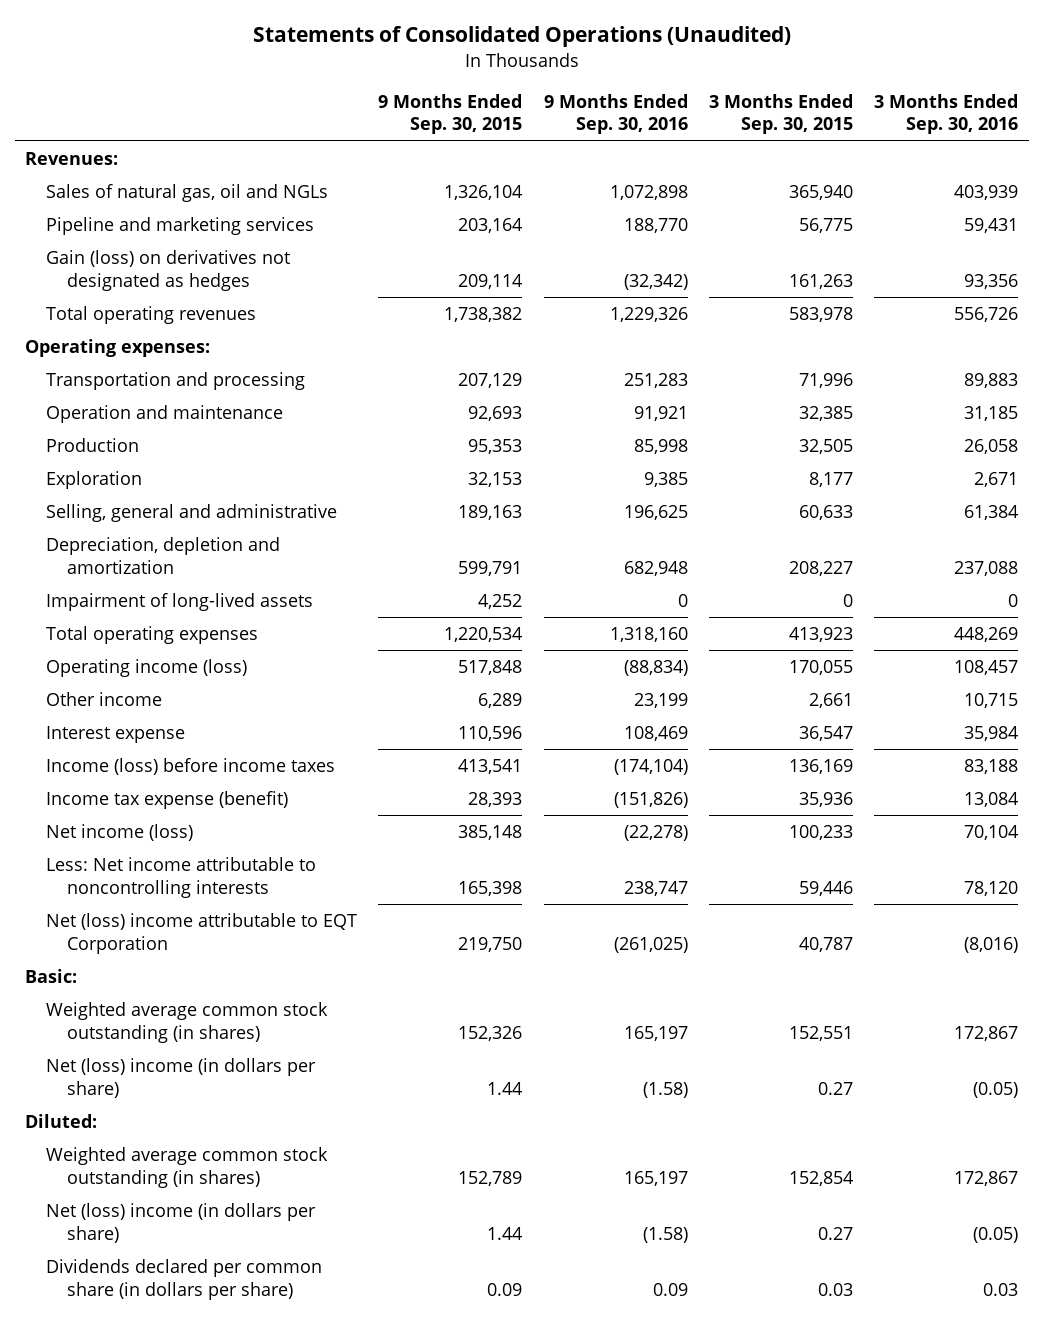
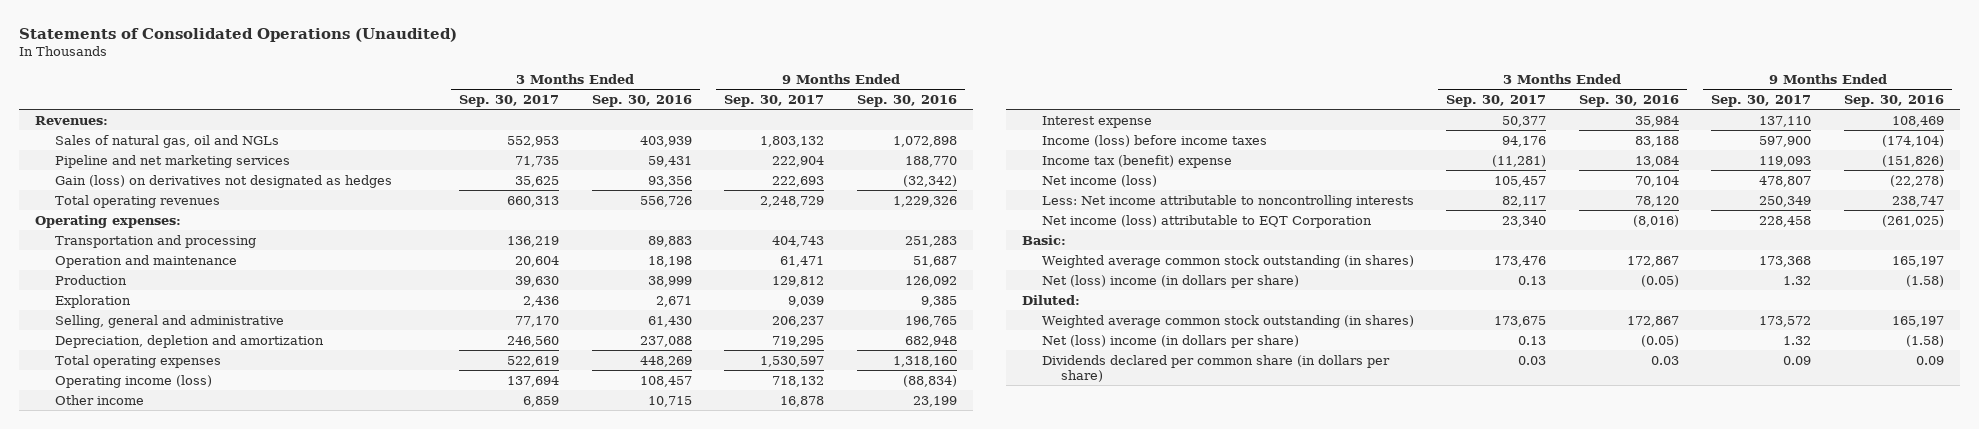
[378,93,523,135] 9 Months Ended Sep. 30, 2015 -> none
[708,93,853,135] 3 Months Ended Sep. 30, 2015 -> none
none -> [459,94,560,107] Sep. 30, 2017
none -> [724,94,825,107] Sep. 30, 2017
[45,216,314,235] Pipeline and marketing services -> [54,154,290,168] Pipeline and net marketing services
[633,405,688,421] 91,921 -> [912,255,957,267] 51,687
[964,405,1019,421] 31,185 -> [647,255,692,267] 18,198
[633,438,688,454] 85,998 -> [904,275,957,287] 126,092
[964,438,1019,454] 26,058 -> [647,275,692,287] 38,999
[623,504,688,520] 196,625 -> [904,315,957,327] 196,765
[964,504,1019,520] 61,384 -> [647,315,692,327] 61,430
[45,592,313,611] Impairment of long-lived assets -> none
[45,790,288,809] Income tax expense (benefit) -> [1041,154,1232,168] Income tax (benefit) expense
[45,912,357,954] Net (loss) income attributable to EQT Corporation -> [1041,214,1372,228] Net income (loss) attributable to EQT Corporation

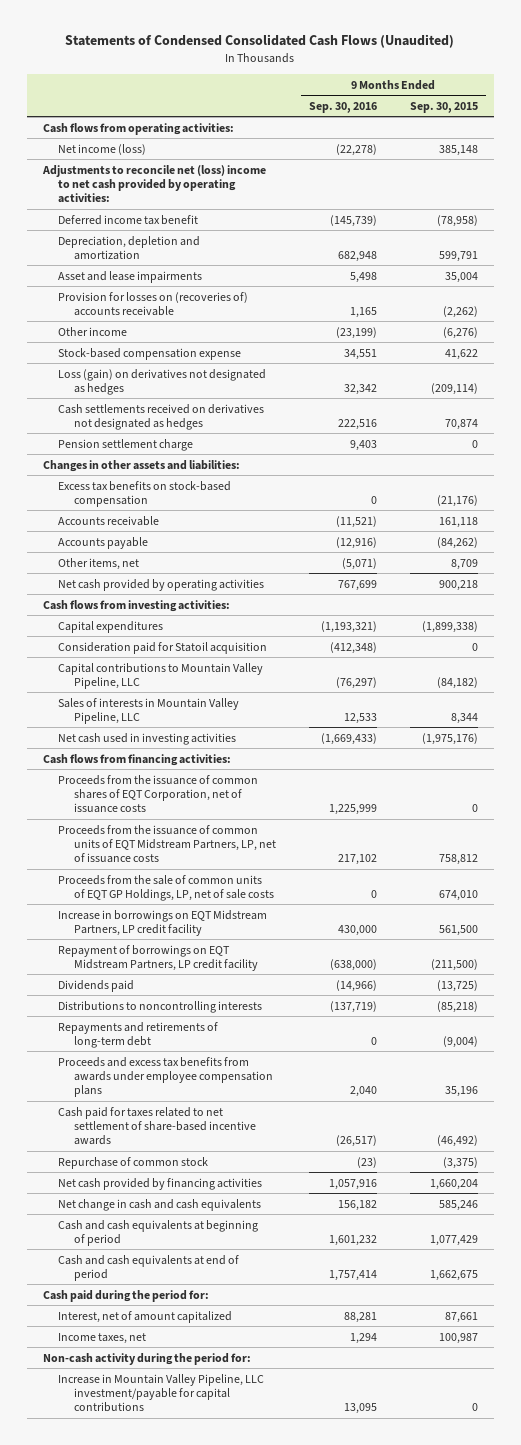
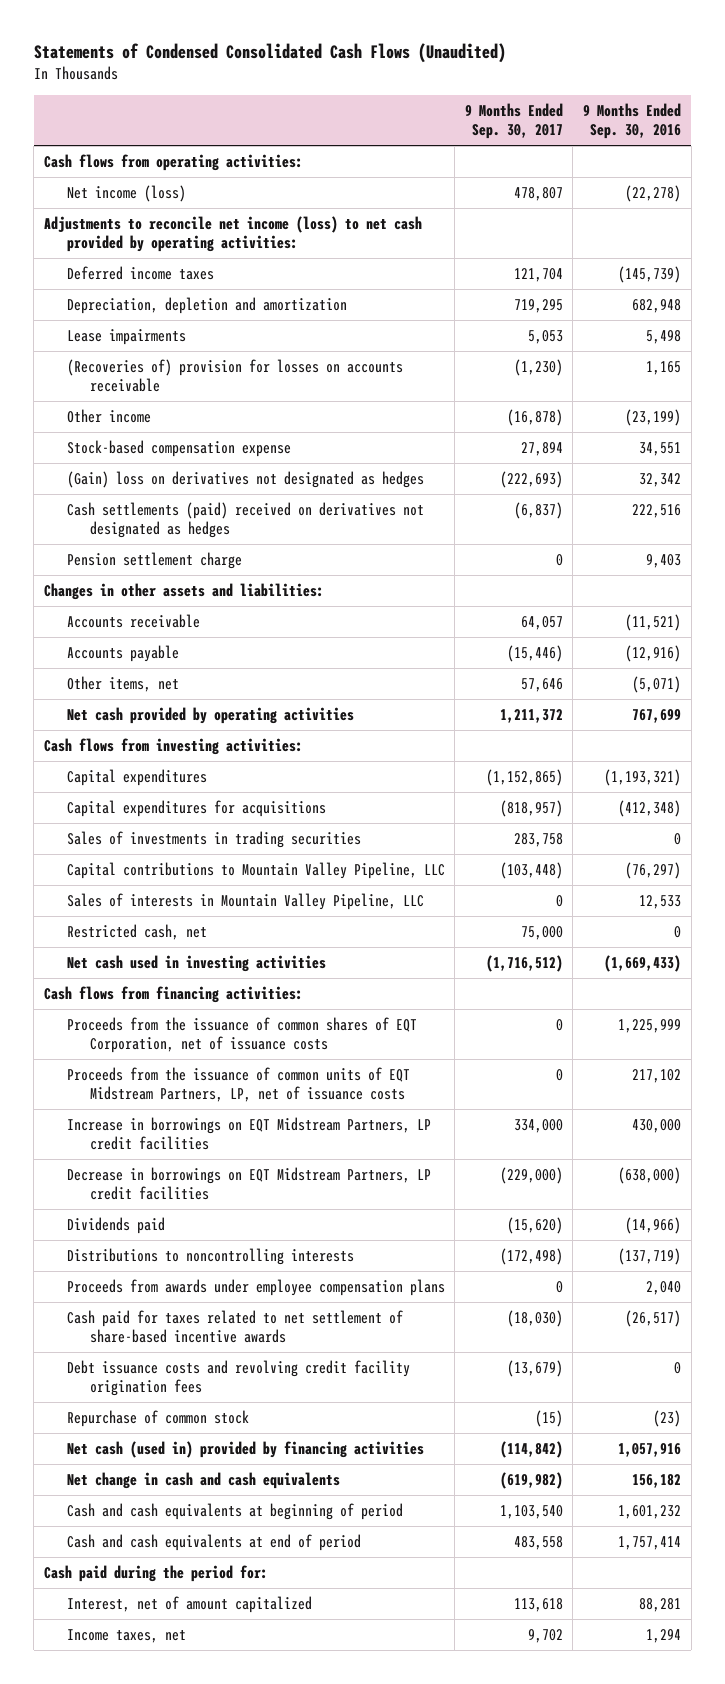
[409,101,478,113] Sep. 30, 2015 -> none
none -> [464,102,563,140] 9 Months Ended Sep. 30, 2017
[42,164,267,204] Adjustments to reconcile net (loss) income to net cash provided by operating activities: -> [43,215,422,253] Adjustments to reconcile net income (loss) to net cash provided by operating activities:
[58,214,199,225] Deferred income tax benefit -> [66,265,214,280] Deferred income taxes
[58,270,203,283] Asset and lease impairments -> [66,328,186,345] Lease impairments
[58,291,249,316] Provision for losses on (recoveries of) accounts receivable -> [66,358,403,393] (Recoveries of) provision for losses on accounts receivable
[58,368,267,395] Loss (gain) on derivatives not designated as hedges -> [66,470,424,488] (Gain) loss on derivatives not designated as hedges
[58,403,265,430] Cash settlements received on derivatives not designated as hedges -> [66,501,424,539] Cash settlements (paid) received on derivatives not designated as hedges
[58,480,232,507] Excess tax benefits on stock-based compensation -> none
[58,641,268,654] Consideration paid for Statoil acquisition -> [66,799,326,817] Capital expenditures for acquisitions
none -> [66,830,361,848] Sales of investments in trading securities
none -> [66,923,207,940] Restricted cash, net
[58,874,274,901] Proceeds from the sale of common units of EQT GP Holdings, LP, net of sale costs -> none
[58,909,268,936] Increase in borrowings on EQT Midstream Partners, LP credit facility -> [66,1116,431,1151] Increase in borrowings on EQT Midstream Partners, LP credit facilities
[58,944,258,971] Repayment of borrowings on EQT Midstream Partners, LP credit facility -> [66,1166,431,1201] Decrease in borrowings on EQT Midstream Partners, LP credit facilities
[58,1021,219,1048] Repayments and retirements of long-term debt -> none
[58,1056,273,1098] Proceeds and excess tax benefits from awards under employee compensation plans -> [66,1278,445,1296] Proceeds from awards under employee compensation plans
none -> [66,1359,410,1397] Debt issuance costs and revolving credit facility origination fees
[58,1177,263,1190] Net cash provided by financing activities -> [66,1440,424,1458] Net cash (used in) provided by financing activities
[43,1352,252,1365] Non-cash activity during the period for: -> none
[58,1373,265,1413] Increase in Mountain Valley Pipeline, LLC investment/payable for capital contributions -> none

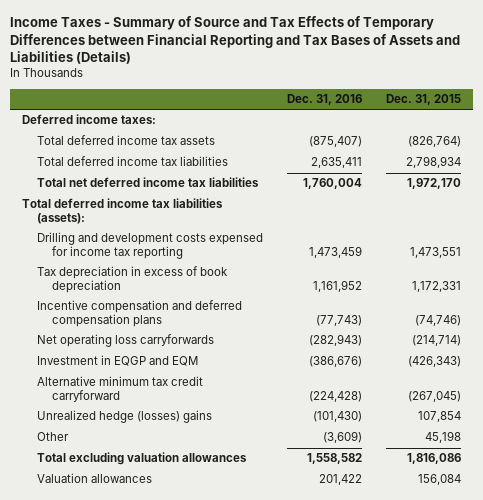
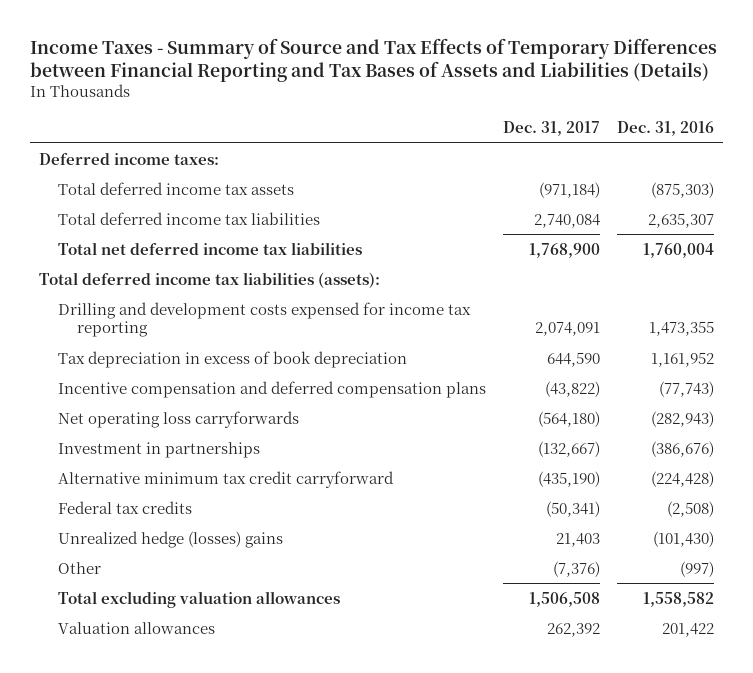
[385,94,461,106] Dec. 31, 2015 -> none
none -> [503,121,601,137] Dec. 31, 2017
[308,136,362,148] (875,407) -> [651,181,715,198] (875,303)
[310,157,362,169] 2,635,411 -> [648,212,715,228] 2,635,307
[308,246,362,259] 1,473,459 -> [649,321,715,337] 1,473,355
[36,355,198,367] Investment in EQGP and EQM -> [58,441,261,458] Investment in partnerships
none -> [58,500,193,514] Federal tax credits
[322,431,362,444] (3,609) -> [680,560,715,577] (997)

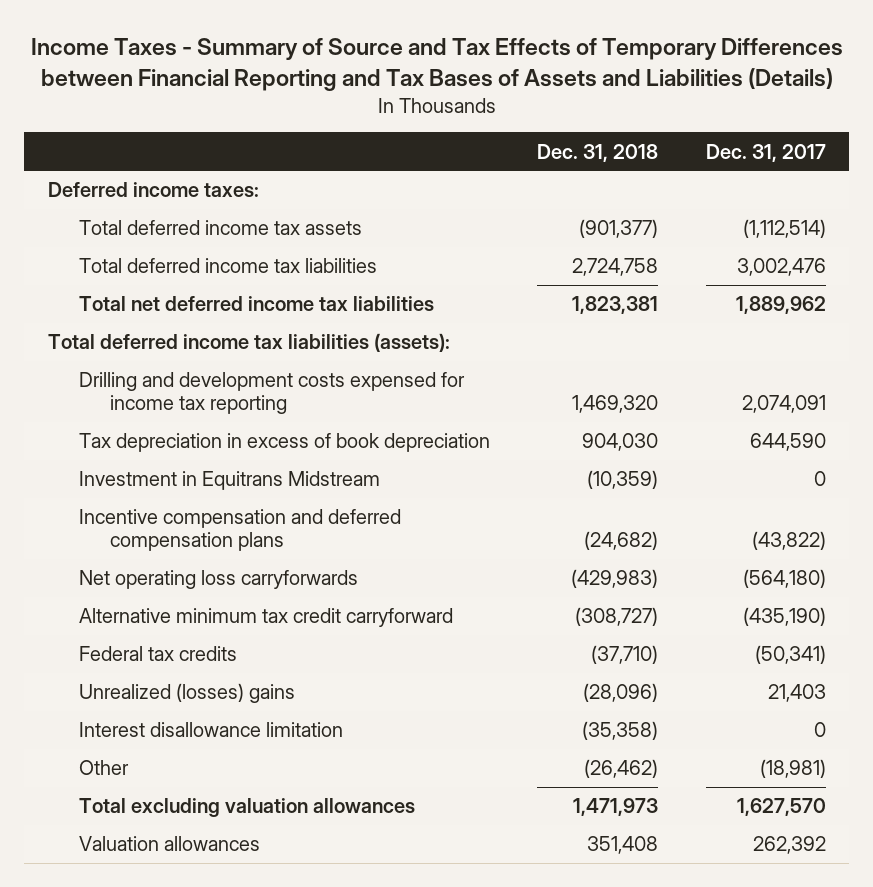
[617,121,715,137] Dec. 31, 2016 -> none
none -> [537,143,659,162] Dec. 31, 2018
[539,181,601,198] (971,184) -> [742,219,826,239] (1,112,514)
[534,213,601,228] 2,740,084 -> [736,258,826,277] 3,002,476
[529,242,601,258] 1,768,900 -> [735,296,826,315] 1,889,962
none -> [78,471,380,491] Investment in Equitrans Midstream
[58,441,261,458] Investment in partnerships -> none
[58,530,284,548] Unrealized hedge (losses) gains -> [78,683,295,704] Unrealized (losses) gains
none -> [78,722,343,738] Interest disallowance limitation
[553,560,601,577] (7,376) -> [759,759,826,779] (18,981)
[529,591,601,607] 1,506,508 -> [736,798,826,817] 1,627,570

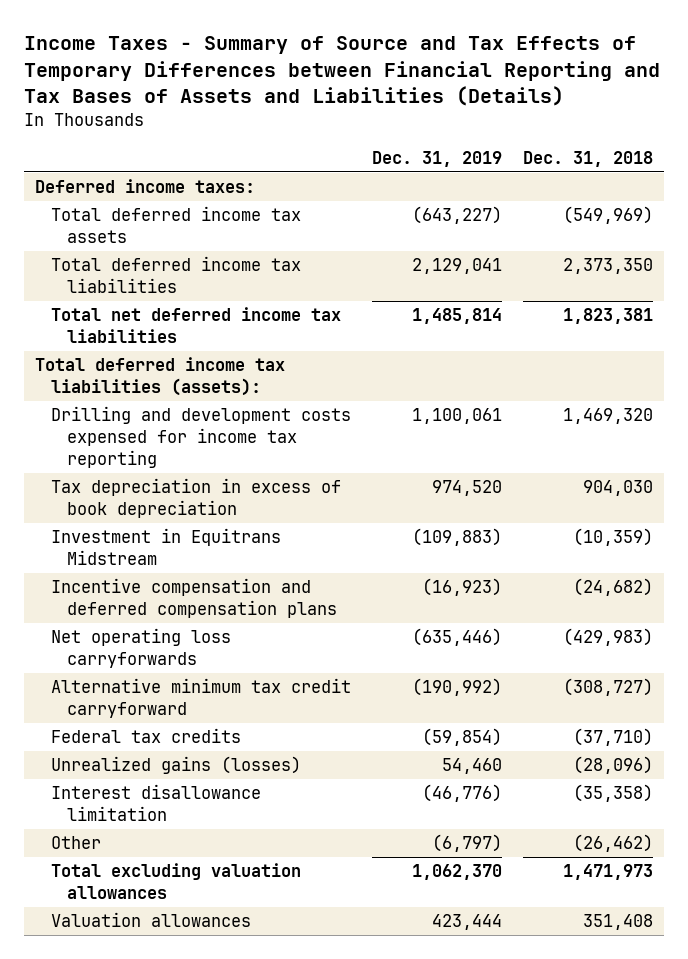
[705,143,826,162] Dec. 31, 2017 -> none
none -> [371,150,502,167] Dec. 31, 2019
[579,219,659,239] (901,377) -> [563,206,654,225] (549,969)
[572,258,659,277] 2,724,758 -> [563,258,654,275] 2,373,350
[78,683,295,704] Unrealized (losses) gains -> [50,756,301,775] Unrealized gains (losses)

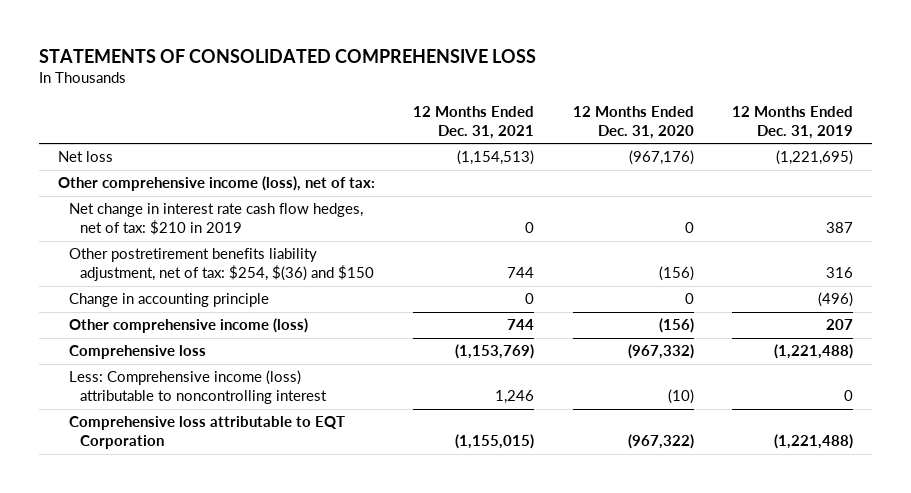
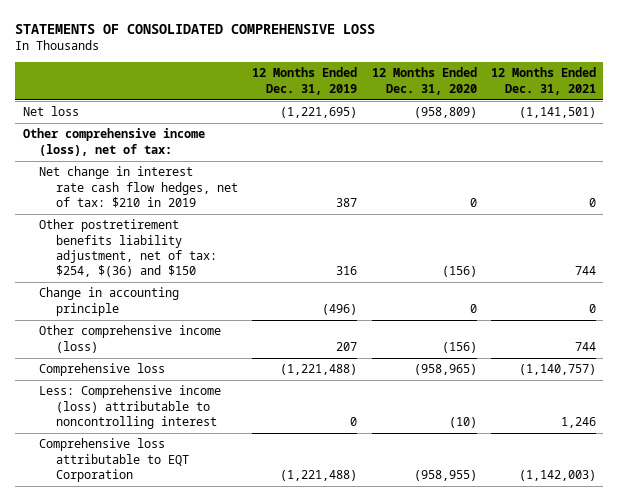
[457,150,535,166] (1,154,513) -> [519,107,597,119] (1,141,501)
[628,150,694,166] (967,176) -> [413,107,477,119] (958,809)
[455,344,535,360] (1,153,769) -> [519,364,597,376] (1,140,757)
[627,344,694,360] (967,332) -> [413,364,477,376] (958,965)
[455,434,535,450] (1,155,015) -> [519,470,597,482] (1,142,003)
[627,434,694,450] (967,322) -> [413,470,477,482] (958,955)

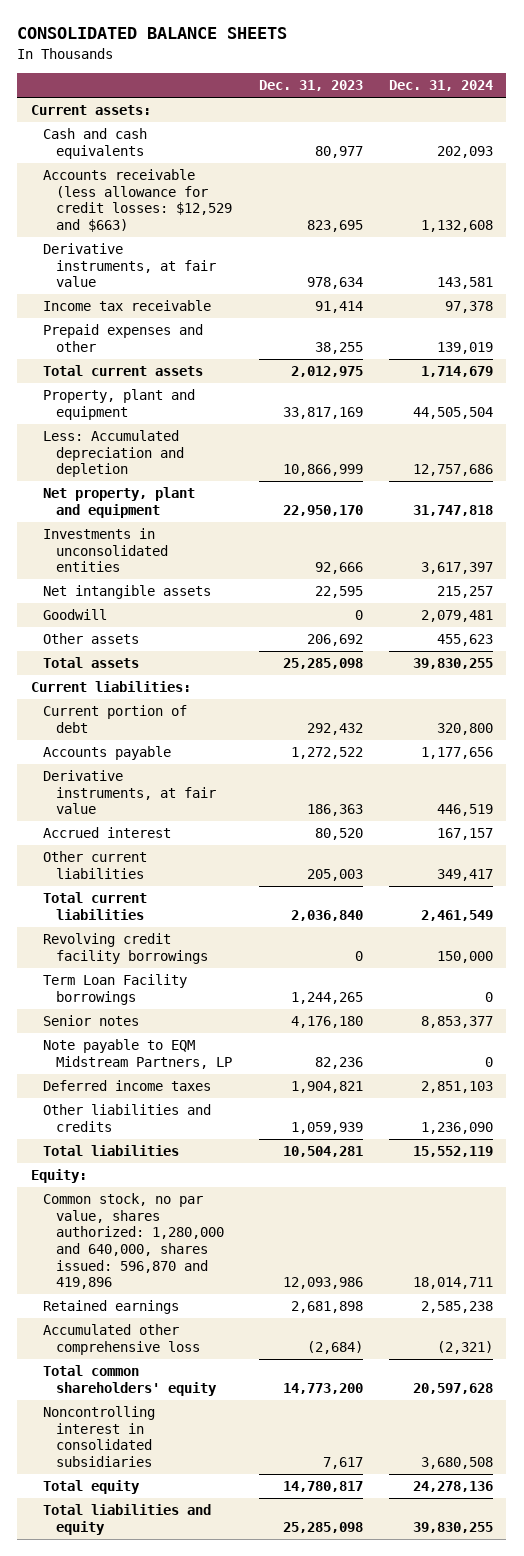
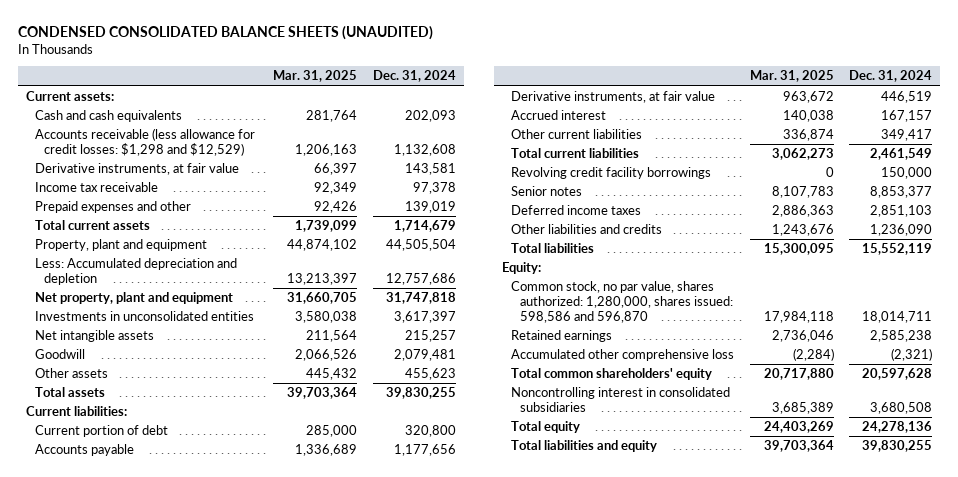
[17,27,288,40] CONSOLIDATED BALANCE SHEETS -> [18,26,434,41] CONDENSED CONSOLIDATED BALANCE SHEETS (UNAUDITED)
[258,80,363,92] Dec. 31, 2023 -> none
none -> [273,70,358,83] Mar. 31, 2025
[43,169,233,232] Accounts receivable (less allowance for credit losses: $12,529 and $663) -> [34,128,255,157] Accounts receivable (less allowance for credit losses: $1,298 and $12,529)
[43,974,188,1005] Term Loan Facility borrowings -> none
[43,1039,233,1069] Note payable to EQM Midstream Partners, LP -> none
[43,1193,225,1290] Common stock, no par value, shares authorized: 1,280,000 and 640,000, shares issued: 596,870 and 419,896 -> [511,281,733,324] Common stock, no par value, shares authorized: 1,280,000, shares issued: 598,586 and 596,870

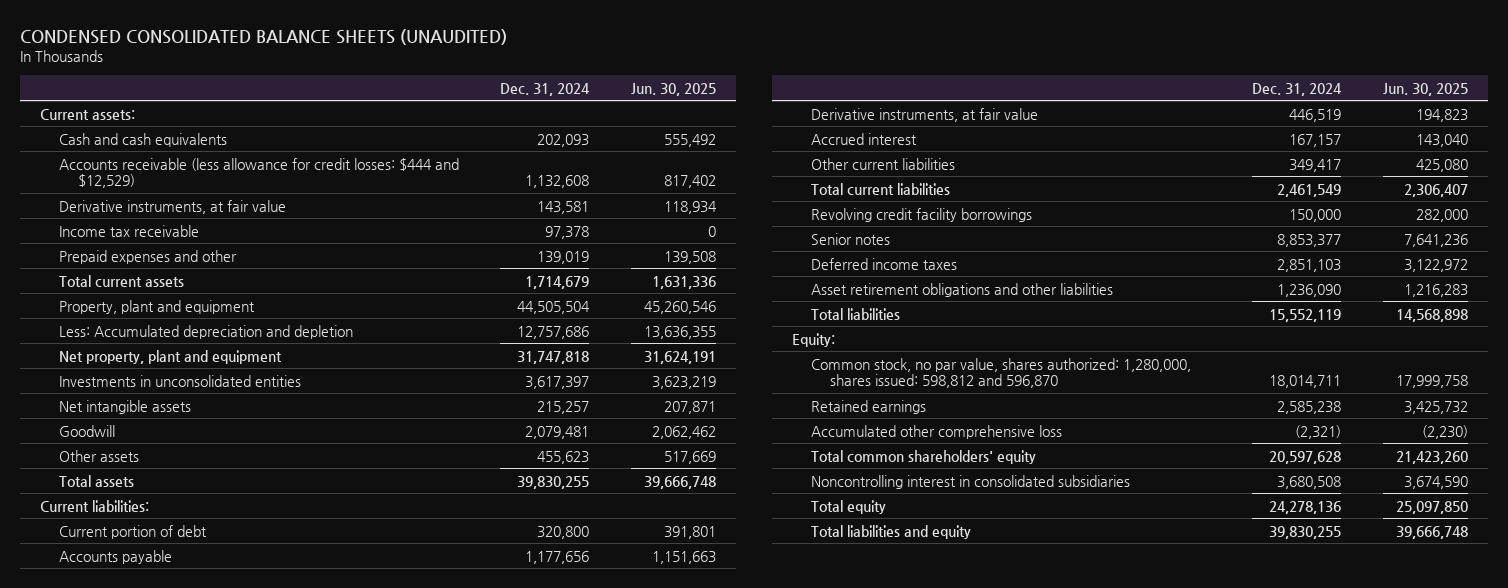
[273,70,358,83] Mar. 31, 2025 -> none
none -> [630,82,716,96] Jun. 30, 2025
[34,128,255,157] Accounts receivable (less allowance for credit losses: $1,298 and $12,529) -> [59,157,460,189] Accounts receivable (less allowance for credit losses: $444 and $12,529)
[511,224,663,235] Other liabilities and credits -> [811,282,1114,297] Asset retirement obligations and other liabilities
[511,281,733,324] Common stock, no par value, shares authorized: 1,280,000, shares issued: 598,586 and 596,870 -> [811,357,1192,389] Common stock, no par value, shares authorized: 1,280,000, shares issued: 598,812 and 596,870

